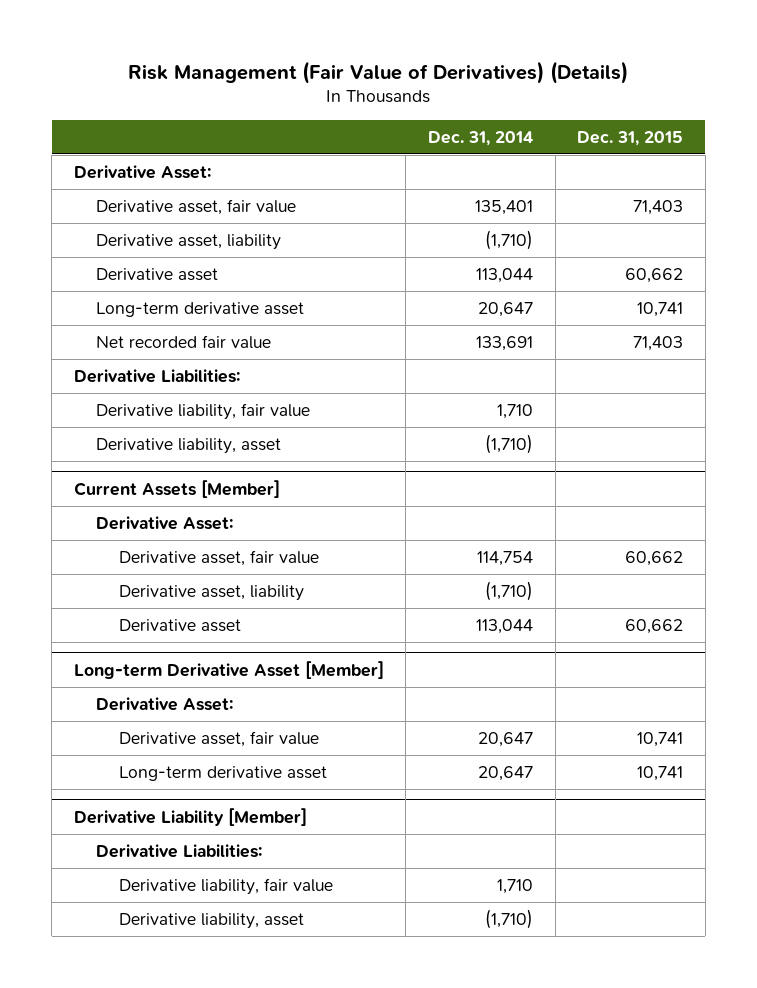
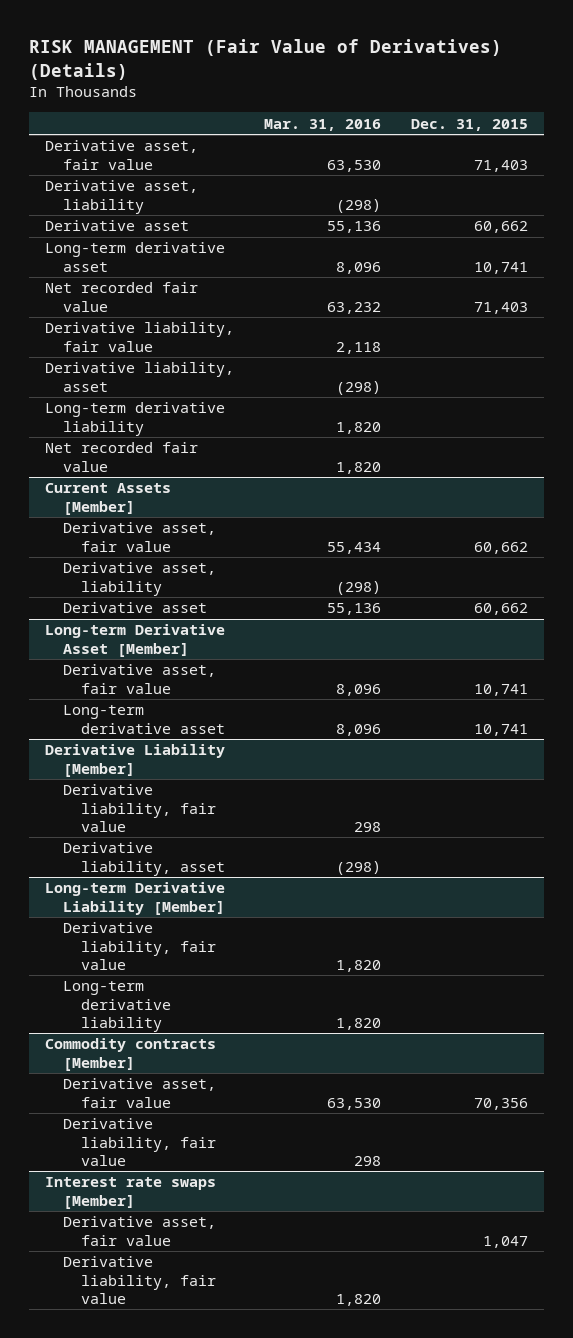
[128,60,629,84] Risk Management (Fair Value of Derivatives) (Details) -> [29,38,503,80] RISK MANAGEMENT (Fair Value of Derivatives) (Details)
[427,130,533,146] Dec. 31, 2014 -> none
none -> [263,118,381,131] Mar. 31, 2016
[73,164,211,179] Derivative Asset: -> none
[73,368,240,383] Derivative Liabilities: -> none
none -> [44,402,225,436] Long-term derivative liability
none -> [44,442,198,472] Net recorded fair value
[96,515,234,530] Derivative Asset: -> none
[96,696,234,711] Derivative Asset: -> none
[96,843,263,858] Derivative Liabilities: -> none
none -> [44,882,225,915] Long-term Derivative Liability [Member]
none -> [62,922,217,970] Derivative liability, fair value
none -> [62,981,172,1032] Long-term derivative liability
none -> [44,1038,216,1071] Commodity contracts [Member]
none -> [62,1078,216,1108] Derivative asset, fair value
none -> [62,1118,217,1166] Derivative liability, fair value
none -> [44,1177,216,1209] Interest rate swaps [Member]
none -> [62,1216,216,1246] Derivative asset, fair value
none -> [62,1256,217,1304] Derivative liability, fair value

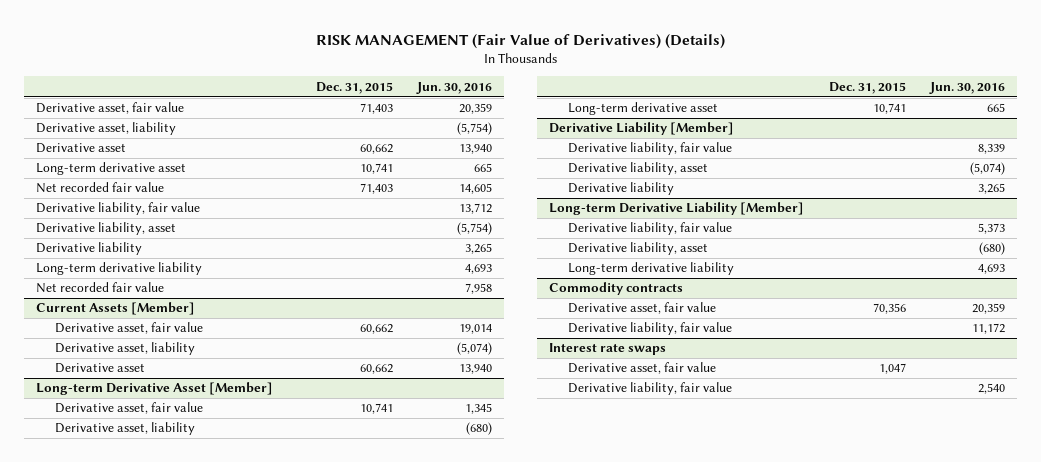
[263,118,381,131] Mar. 31, 2016 -> none
none -> [415,81,492,94] Jun. 30, 2016
none -> [36,242,143,256] Derivative liability
none -> [54,422,195,436] Derivative asset, liability
none -> [567,182,674,196] Derivative liability
none -> [567,242,708,256] Derivative liability, asset
[44,1038,216,1071] Commodity contracts [Member] -> [549,282,684,296] Commodity contracts
[44,1177,216,1209] Interest rate swaps [Member] -> [549,343,667,356] Interest rate swaps

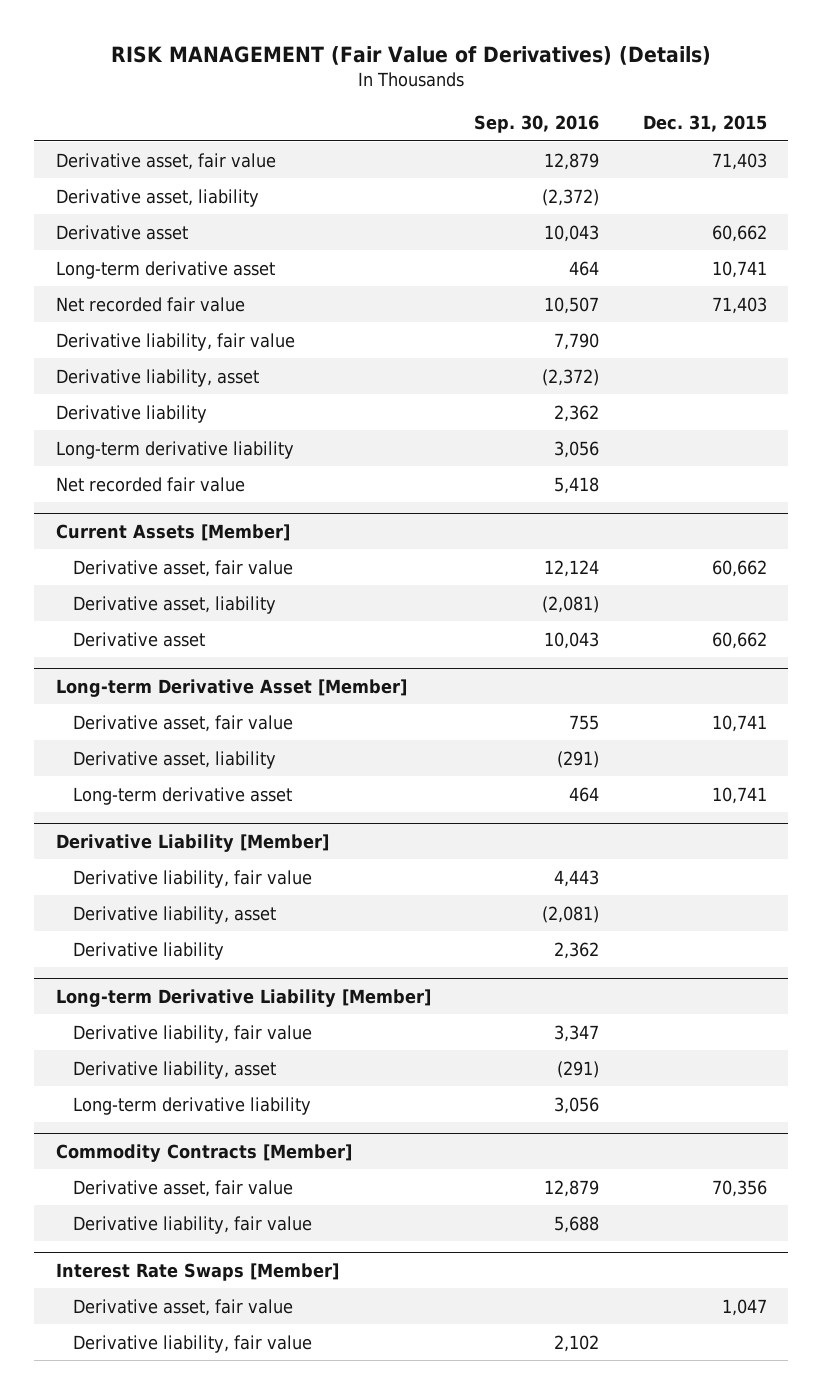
[415,81,492,94] Jun. 30, 2016 -> none
none -> [474,115,600,134] Sep. 30, 2016
[549,282,684,296] Commodity contracts -> [55,1143,352,1162] Commodity Contracts [Member]
[549,343,667,356] Interest rate swaps -> [55,1262,339,1281] Interest Rate Swaps [Member]

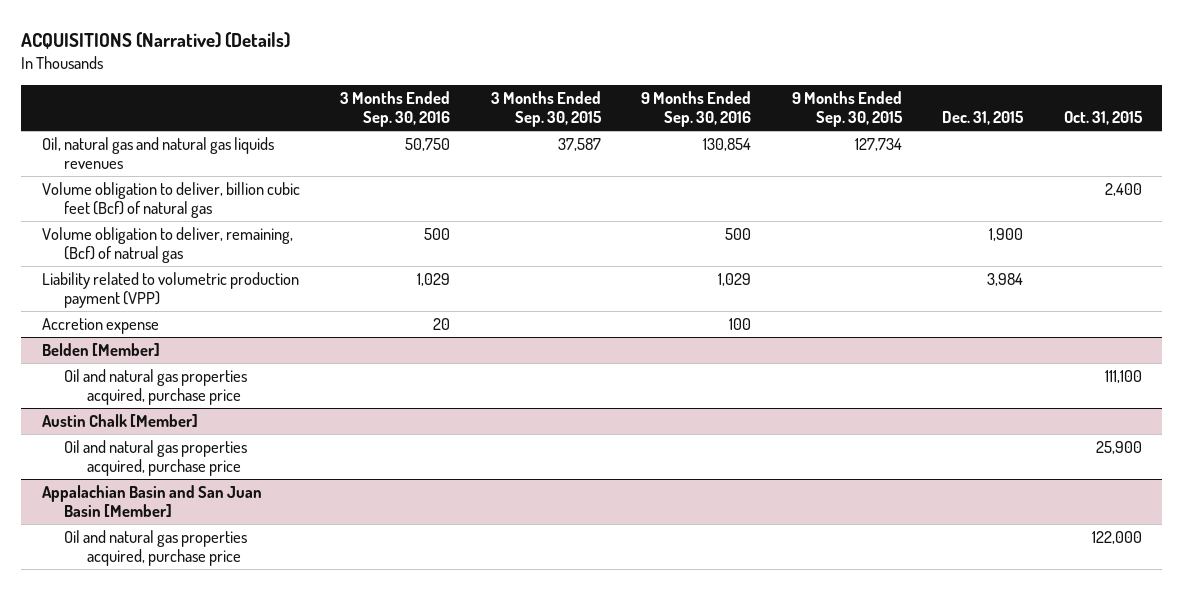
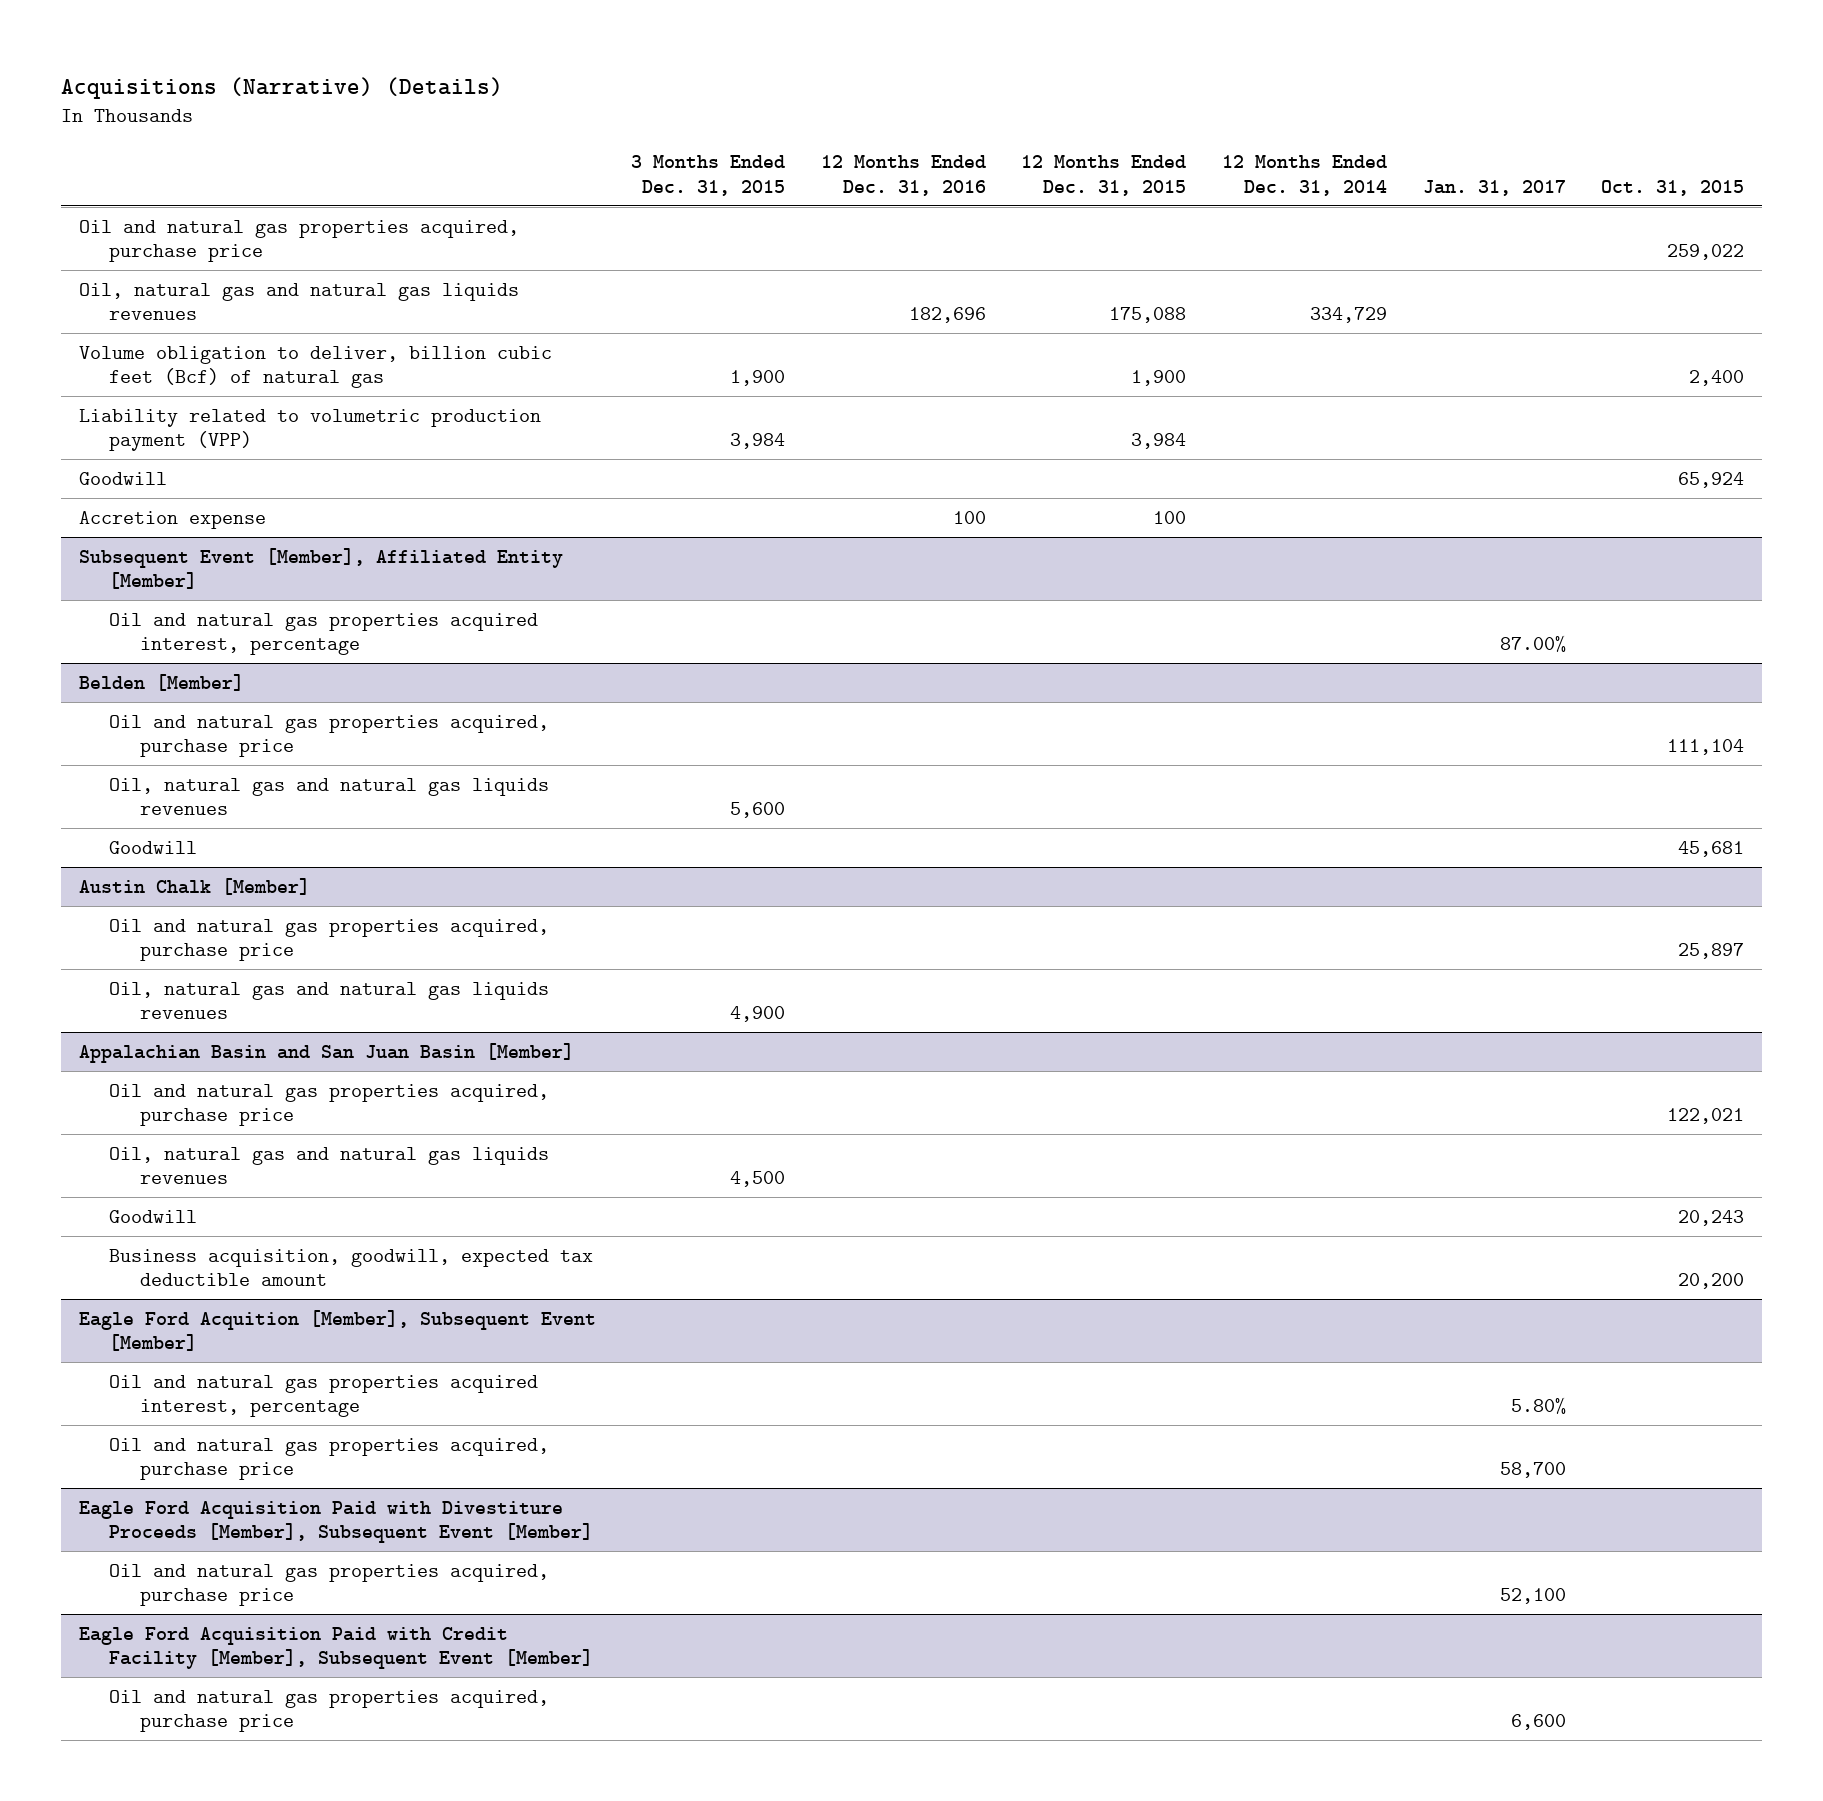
[21,31,291,49] ACQUISITIONS (Narrative) (Details) -> [61,76,504,99] Acquisitions (Narrative) (Details)
[340,91,451,128] 3 Months Ended Sep. 30, 2016 -> none
[490,91,602,128] 3 Months Ended Sep. 30, 2015 -> none
[641,91,752,128] 9 Months Ended Sep. 30, 2016 -> none
[791,91,903,128] 9 Months Ended Sep. 30, 2015 -> none
[942,111,1025,126] Dec. 31, 2015 -> none
none -> [631,155,786,196] 3 Months Ended Dec. 31, 2015
none -> [820,155,986,196] 12 Months Ended Dec. 31, 2016
none -> [1021,155,1187,196] 12 Months Ended Dec. 31, 2015
none -> [1222,155,1388,196] 12 Months Ended Dec. 31, 2014
none -> [1422,179,1566,196] Jan. 31, 2017
none -> [78,219,519,263] Oil and natural gas properties acquired, purchase price
[41,226,293,263] Volume obligation to deliver, remaining, (Bcf) of natrual gas -> none
none -> [78,471,167,485] Goodwill
none -> [78,547,563,590] Subsequent Event [Member], Affiliated Entity [Member]
none -> [109,612,539,656] Oil and natural gas properties acquired interest, percentage
[1104,369,1142,383] 111,100 -> [1667,739,1745,756] 111,104
none -> [109,777,550,816] Oil, natural gas and natural gas liquids revenues
none -> [109,840,198,854] Goodwill
[1095,440,1142,454] 25,900 -> [1678,943,1745,960] 25,897
none -> [109,981,550,1020] Oil, natural gas and natural gas liquids revenues
[1091,530,1142,544] 122,000 -> [1667,1108,1745,1125] 122,021
none -> [109,1146,550,1185] Oil, natural gas and natural gas liquids revenues
none -> [109,1209,198,1223] Goodwill
none -> [109,1248,594,1287] Business acquisition, goodwill, expected tax deductible amount
none -> [78,1309,596,1352] Eagle Ford Acquition [Member], Subsequent Event [Member]
none -> [109,1374,539,1418] Oil and natural gas properties acquired interest, percentage
none -> [109,1437,550,1481] Oil and natural gas properties acquired, purchase price
none -> [78,1500,594,1544] Eagle Ford Acquisition Paid with Divestiture Proceeds [Member], Subsequent Event [Member]
none -> [109,1563,550,1607] Oil and natural gas properties acquired, purchase price
none -> [78,1626,594,1670] Eagle Ford Acquisition Paid with Credit Facility [Member], Subsequent Event [Member]
none -> [109,1689,550,1733] Oil and natural gas properties acquired, purchase price

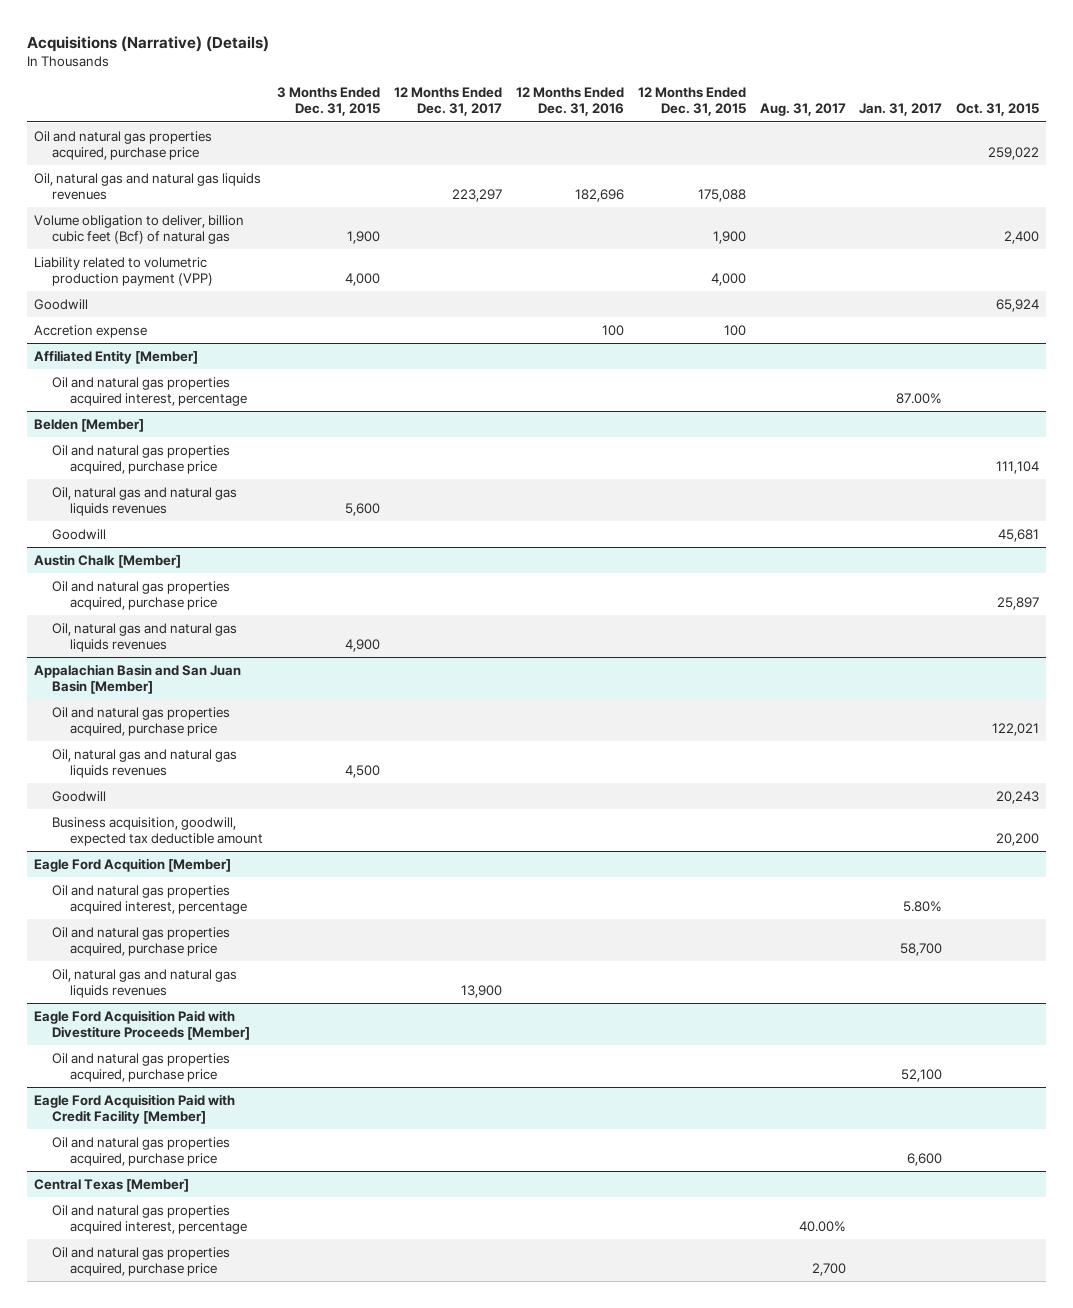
[1222,155,1388,196] 12 Months Ended Dec. 31, 2014 -> none
none -> [393,87,502,117] 12 Months Ended Dec. 31, 2017
none -> [759,103,846,117] Aug. 31, 2017
[730,433,786,450] 3,984 -> [345,272,381,286] 4,000
[1131,433,1187,450] 3,984 -> [710,272,746,286] 4,000
[78,547,563,590] Subsequent Event [Member], Affiliated Entity [Member] -> [34,349,199,364] Affiliated Entity [Member]
[78,1309,596,1352] Eagle Ford Acquition [Member], Subsequent Event [Member] -> [34,857,232,872] Eagle Ford Acquition [Member]
none -> [52,968,238,998] Oil, natural gas and natural gas liquids revenues
[78,1500,594,1544] Eagle Ford Acquisition Paid with Divestiture Proceeds [Member], Subsequent Event [Member] -> [34,1009,251,1040] Eagle Ford Acquisition Paid with Divestiture Proceeds [Member]
[78,1626,594,1670] Eagle Ford Acquisition Paid with Credit Facility [Member], Subsequent Event [Member] -> [34,1093,236,1124] Eagle Ford Acquisition Paid with Credit Facility [Member]
none -> [34,1178,190,1192] Central Texas [Member]
none -> [52,1204,248,1234] Oil and natural gas properties acquired interest, percentage
none -> [52,1246,231,1276] Oil and natural gas properties acquired, purchase price

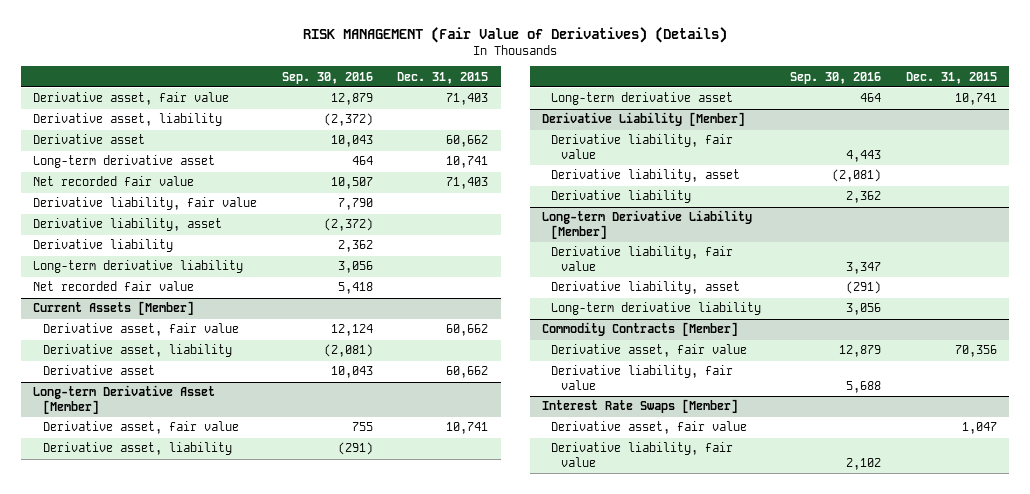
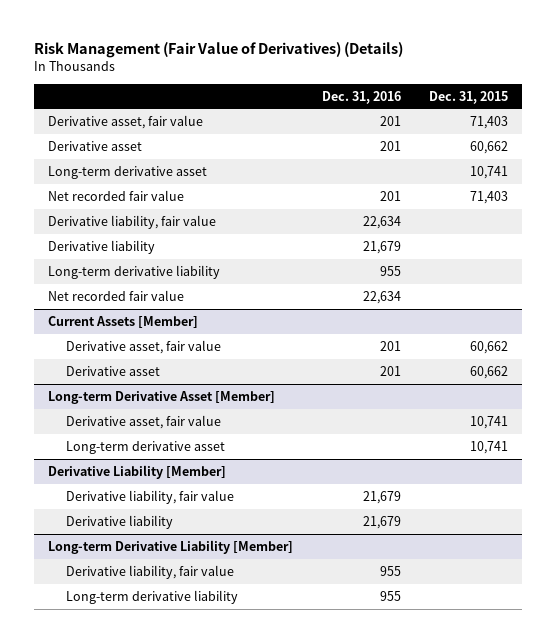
[303,27,728,44] RISK MANAGEMENT (Fair Value of Derivatives) (Details) -> [34,41,404,58] Risk Management (Fair Value of Derivatives) (Details)
[281,71,373,84] Sep. 30, 2016 -> none
none -> [321,90,401,104] Dec. 31, 2016
[33,113,223,127] Derivative asset, liability -> none
[33,218,223,232] Derivative liability, asset -> none
[42,344,232,358] Derivative asset, liability -> none
[42,442,232,456] Derivative asset, liability -> none
[551,169,741,183] Derivative liability, asset -> none
[551,281,741,295] Derivative liability, asset -> none
[541,322,738,337] Commodity Contracts [Member] -> none
[551,344,748,358] Derivative asset, fair value -> none
[551,365,734,390] Derivative liability, fair value -> none
[541,399,738,414] Interest Rate Swaps [Member] -> none
[551,421,748,435] Derivative asset, fair value -> none
[551,442,734,467] Derivative liability, fair value -> none

